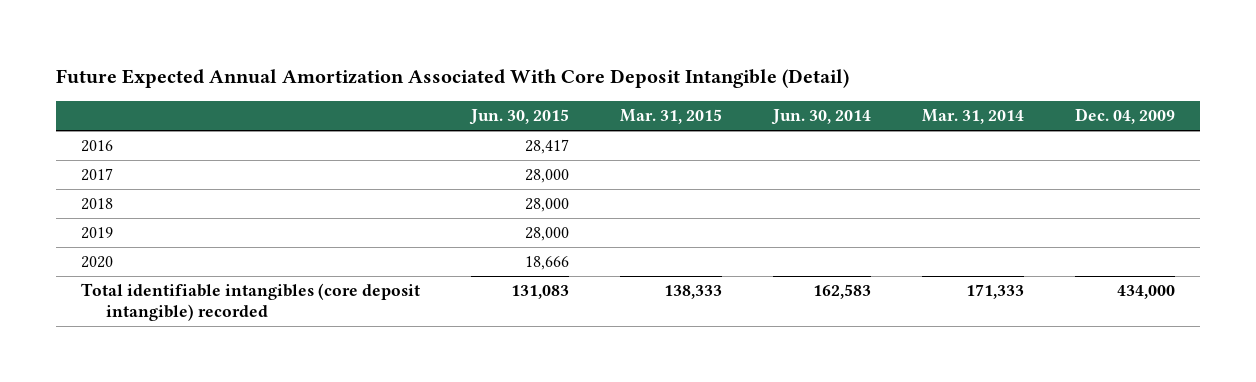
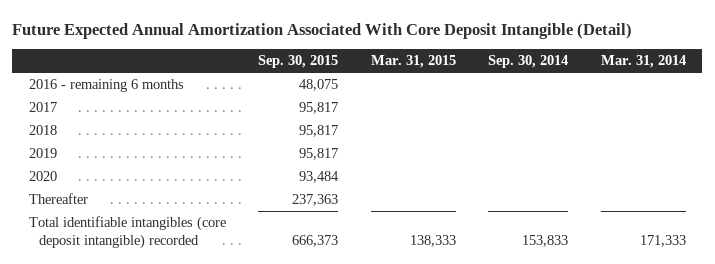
[469,109,570,126] Jun. 30, 2015 -> none
[771,109,872,126] Jun. 30, 2014 -> none
[1074,108,1175,125] Dec. 04, 2009 -> none
none -> [258,55,339,69] Sep. 30, 2015
none -> [488,55,569,69] Sep. 30, 2014
[81,140,114,153] 2016 -> [28,79,184,93] 2016 - remaining 6 months
none -> [28,193,88,205] Thereafter

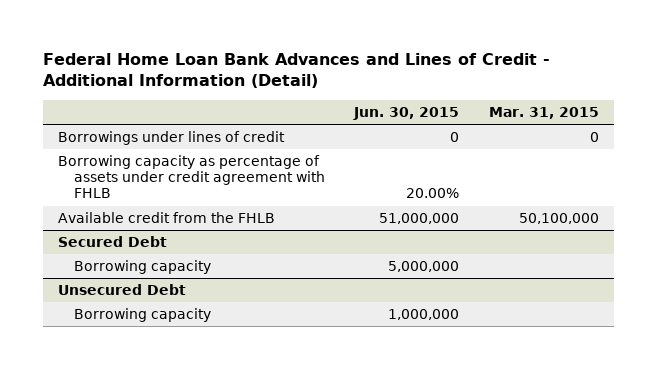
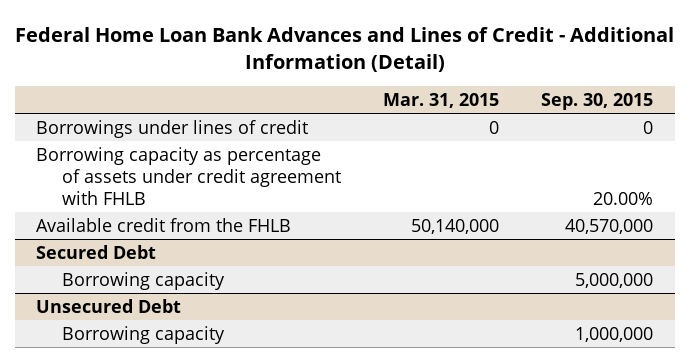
[353,106,460,120] Jun. 30, 2015 -> none
none -> [541,92,654,110] Sep. 30, 2015
[518,213,599,225] 50,100,000 -> [411,218,500,234] 50,140,000

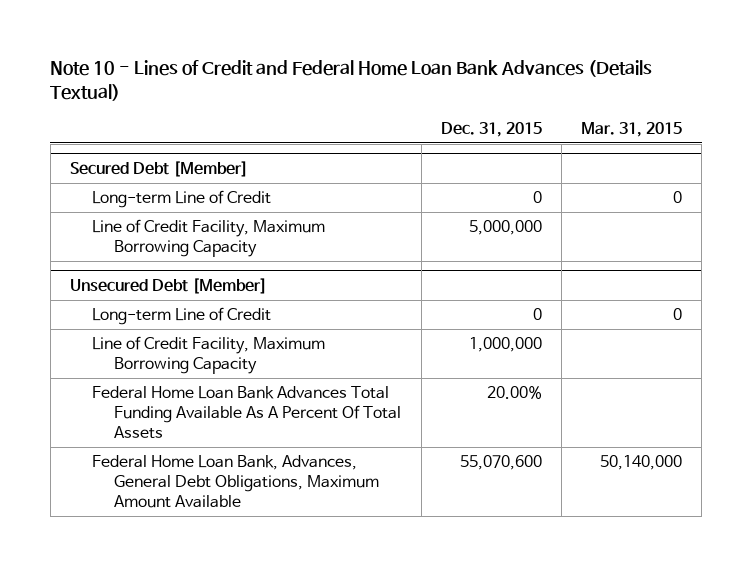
[14,26,674,72] Federal Home Loan Bank Advances and Lines of Credit - Additional Information (Detail) -> [50,60,653,102] Note 10 - Lines of Credit and Federal Home Loan Bank Advances (Details Textual)
[541,92,654,110] Sep. 30, 2015 -> none
none -> [440,121,542,137] Dec. 31, 2015
[36,119,309,138] Borrowings under lines of credit -> none
[36,146,342,205] Borrowing capacity as percentage of assets under credit agreement with FHLB -> none
[36,217,292,232] Available credit from the FHLB -> none
[36,244,157,259] Secured Debt -> [69,161,248,178] Secured Debt [Member]
none -> [92,190,272,209] Long-term Line of Credit
[62,271,226,290] Borrowing capacity -> [92,219,326,257] Line of Credit Facility, Maximum Borrowing Capacity
[36,298,182,313] Unsecured Debt -> [69,278,267,295] Unsecured Debt [Member]
none -> [92,307,272,326] Long-term Line of Credit
[62,325,226,344] Borrowing capacity -> [92,336,326,374] Line of Credit Facility, Maximum Borrowing Capacity
none -> [92,386,402,439] Federal Home Loan Bank Advances Total Funding Available As A Percent Of Total Assets
none -> [92,455,380,508] Federal Home Loan Bank, Advances, General Debt Obligations, Maximum Amount Available

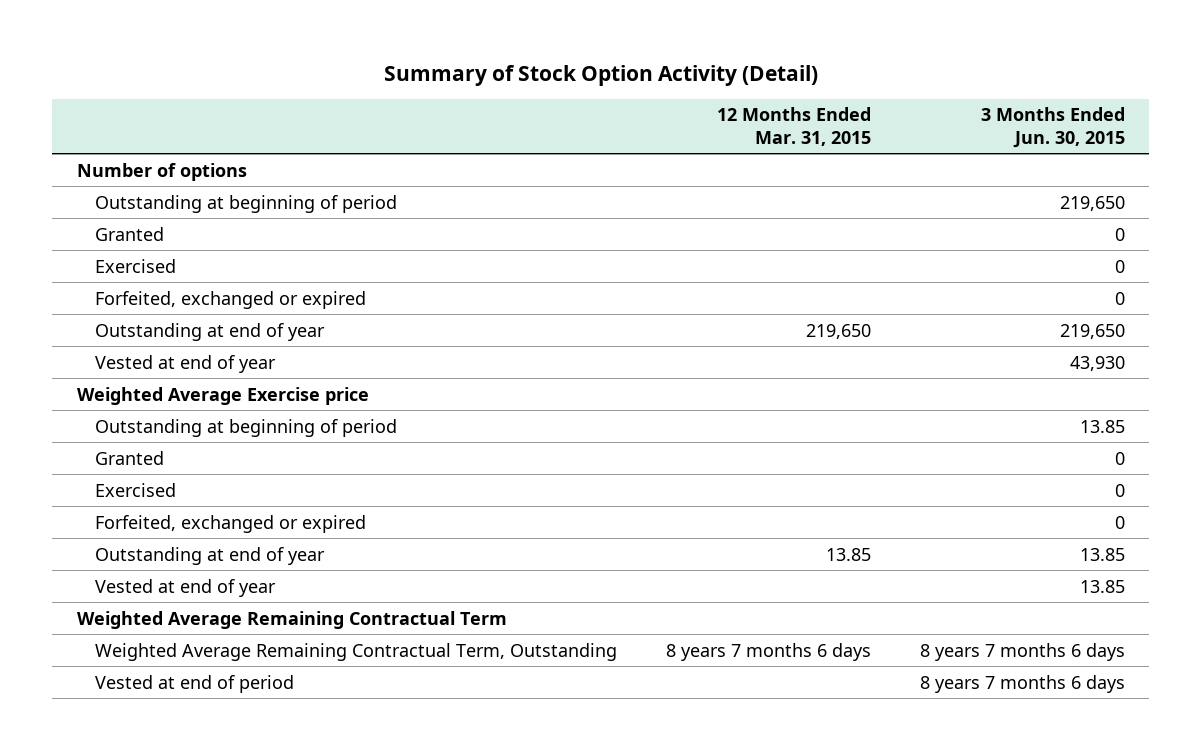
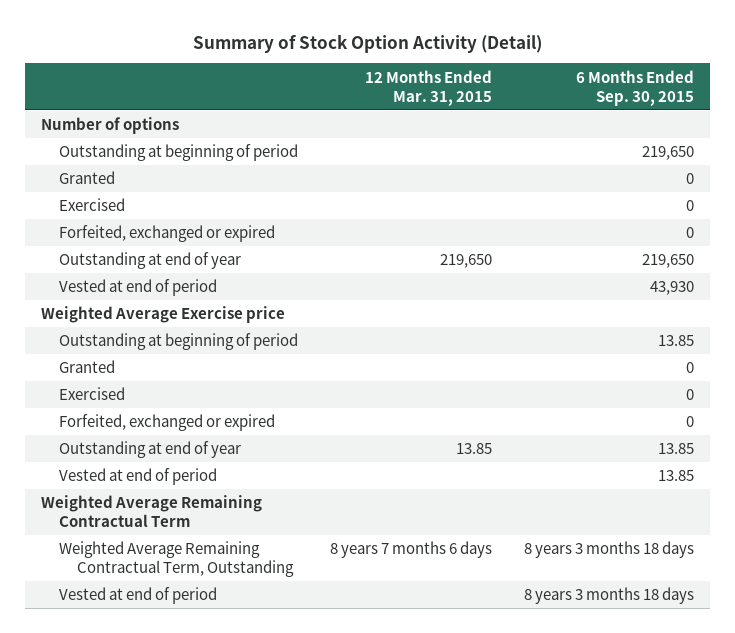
[980,107,1125,148] 3 Months Ended Jun. 30, 2015 -> none
none -> [575,69,694,106] 6 Months Ended Sep. 30, 2015
[95,354,277,373] Vested at end of year -> [59,279,218,297] Vested at end of period
[95,578,277,597] Vested at end of year -> [59,468,218,486] Vested at end of period

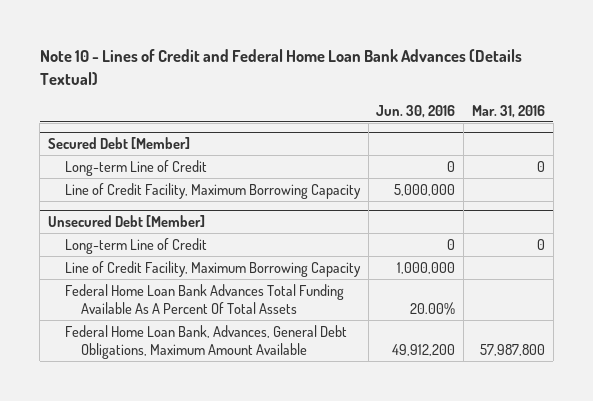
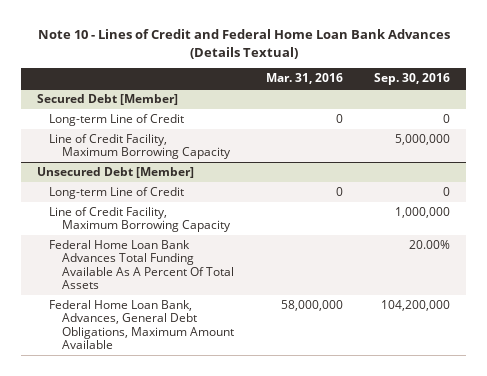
[376,104,456,118] Jun. 30, 2016 -> none
none -> [374,73,451,86] Sep. 30, 2016
[479,344,545,357] 57,987,800 -> [280,300,343,312] 58,000,000

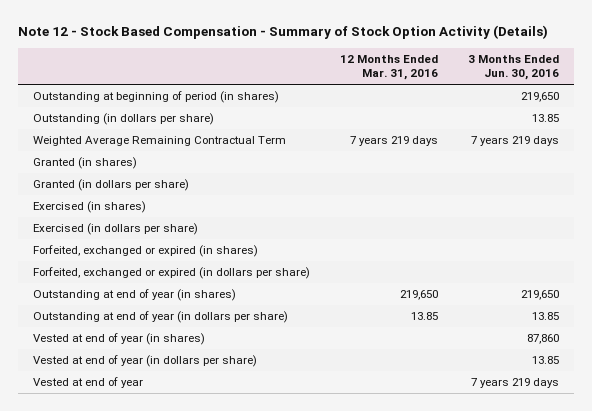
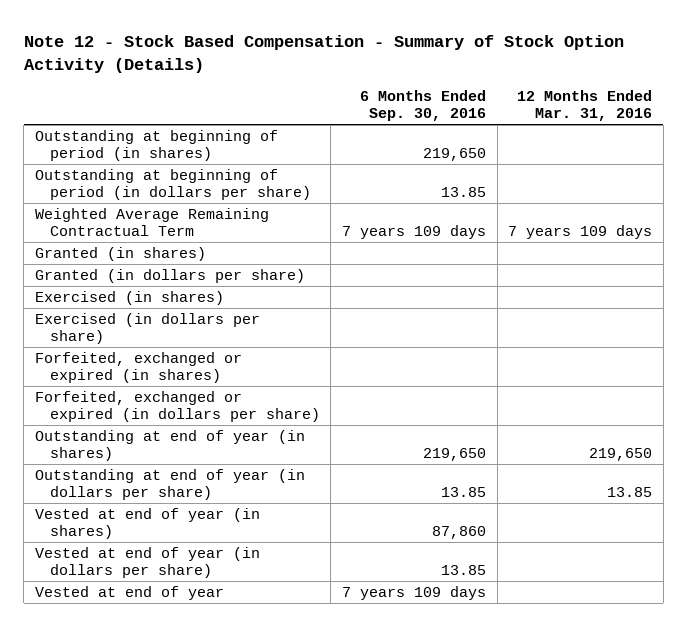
[468,55,560,81] 3 Months Ended Jun. 30, 2016 -> none
none -> [360,89,487,122] 6 Months Ended Sep. 30, 2016
[33,113,215,126] Outstanding (in dollars per share) -> [34,168,311,201] Outstanding at beginning of period (in dollars per share)
[350,136,439,147] 7 years 219 days -> [508,225,653,240] 7 years 109 days

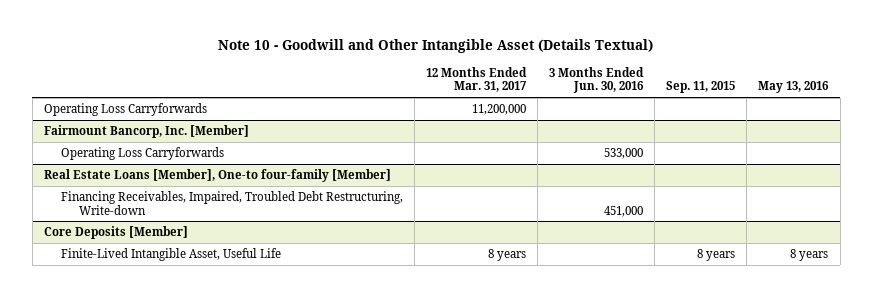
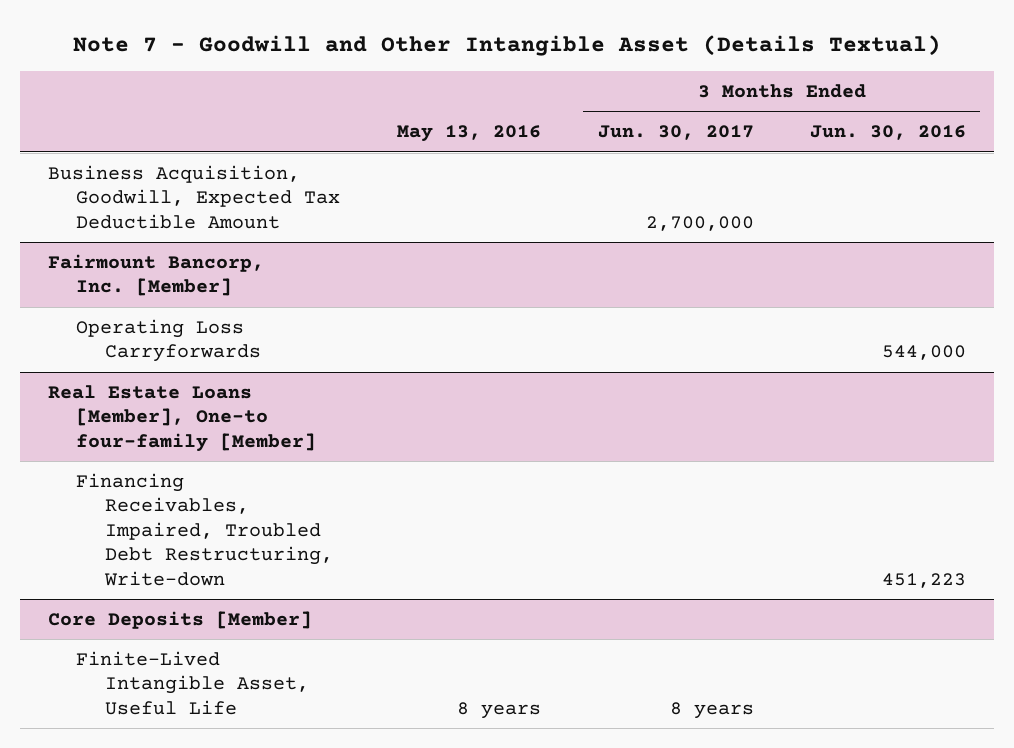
[218,39,654,54] Note 10 - Goodwill and Other Intangible Asset (Details Textual) -> [72,34,941,56] Note 7 - Goodwill and Other Intangible Asset (Details Textual)
[426,66,528,93] 12 Months Ended Mar. 31, 2017 -> none
[666,81,736,94] Sep. 11, 2015 -> none
none -> [597,125,754,141] Jun. 30, 2017
[43,103,207,117] Operating Loss Carryforwards -> none
none -> [47,165,341,229] Business Acquisition, Goodwill, Expected Tax Deductible Amount
[604,148,644,160] 533,000 -> [882,345,967,361] 544,000
[604,205,644,217] 451,000 -> [882,572,967,588] 451,223

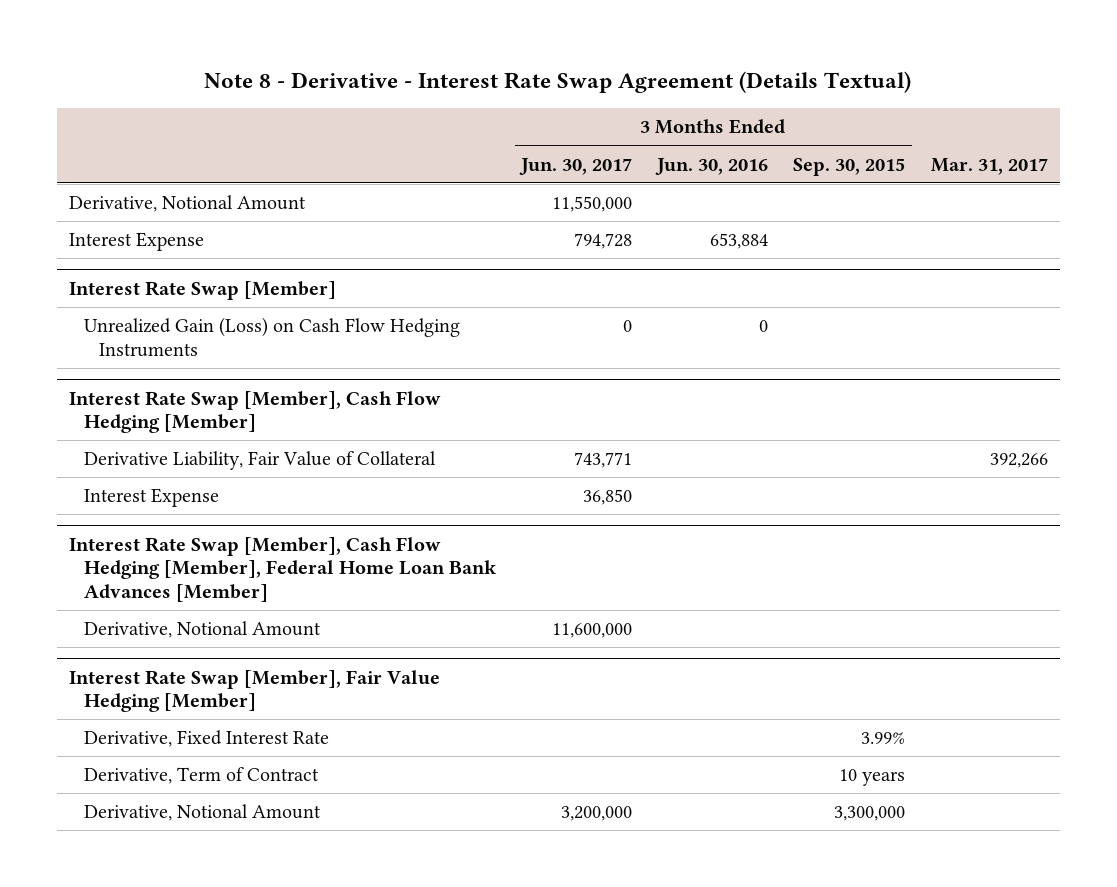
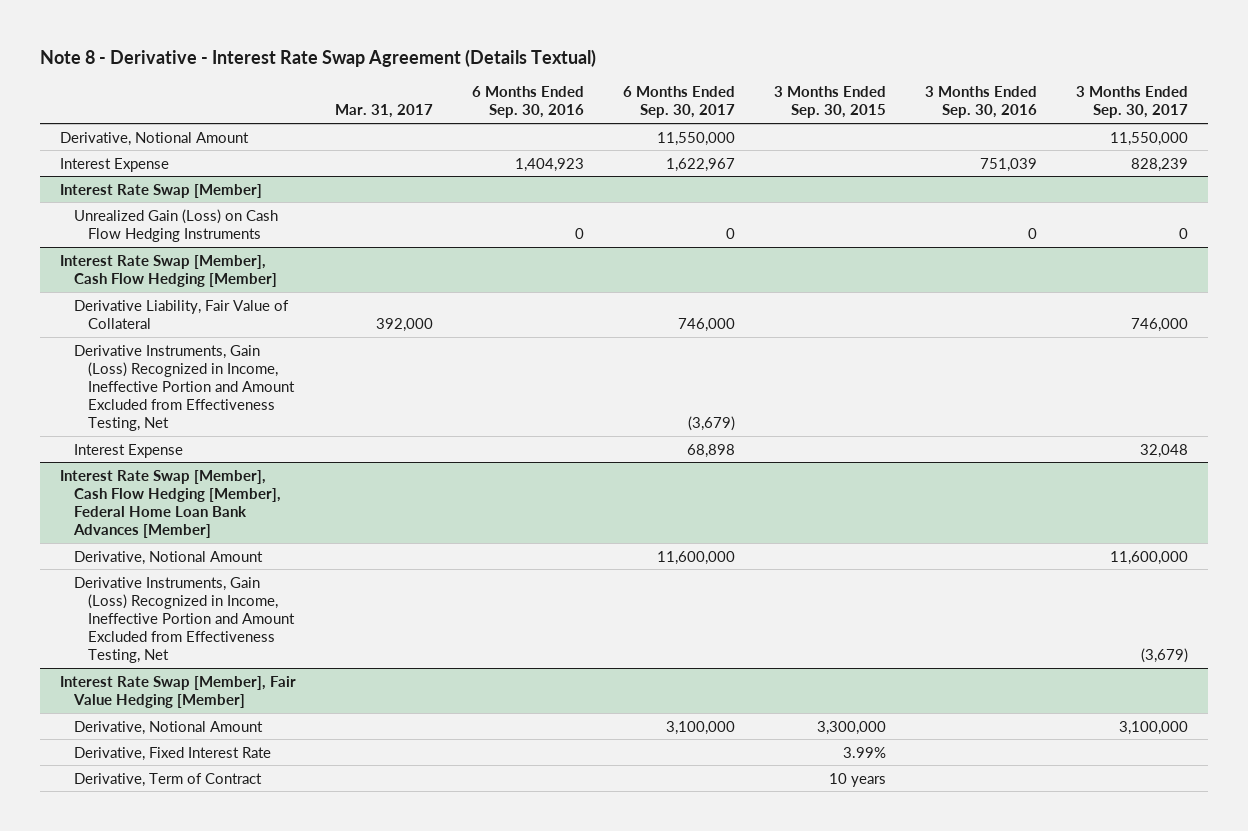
[519,157,633,175] Jun. 30, 2017 -> none
[655,157,769,175] Jun. 30, 2016 -> none
none -> [471,86,584,119] 6 Months Ended Sep. 30, 2016
none -> [622,86,735,119] 6 Months Ended Sep. 30, 2017
none -> [925,86,1038,119] 3 Months Ended Sep. 30, 2016
none -> [1076,86,1189,119] 3 Months Ended Sep. 30, 2017
[989,453,1048,469] 392,266 -> [375,317,433,332] 392,000
none -> [73,344,296,432] Derivative Instruments, Gain (Loss) Recognized in Income, Ineffective Portion and Amount Excluded from Effectiveness Testing, Net
none -> [73,576,296,664] Derivative Instruments, Gain (Loss) Recognized in Income, Ineffective Portion and Amount Excluded from Effectiveness Testing, Net
[84,804,322,822] Derivative, Notional Amount -> [73,720,263,735] Derivative, Notional Amount

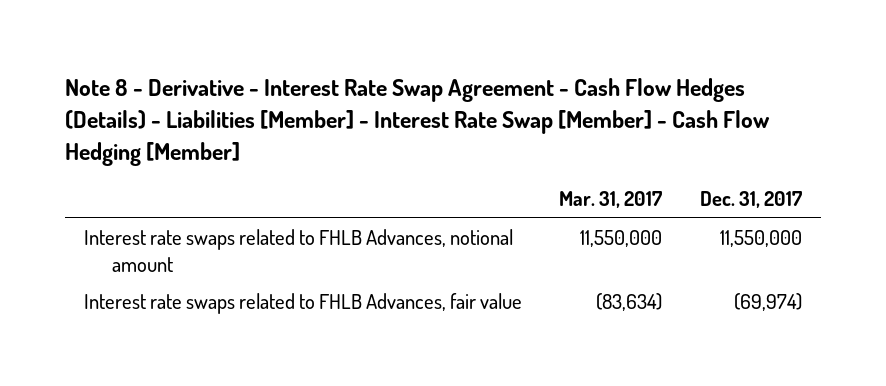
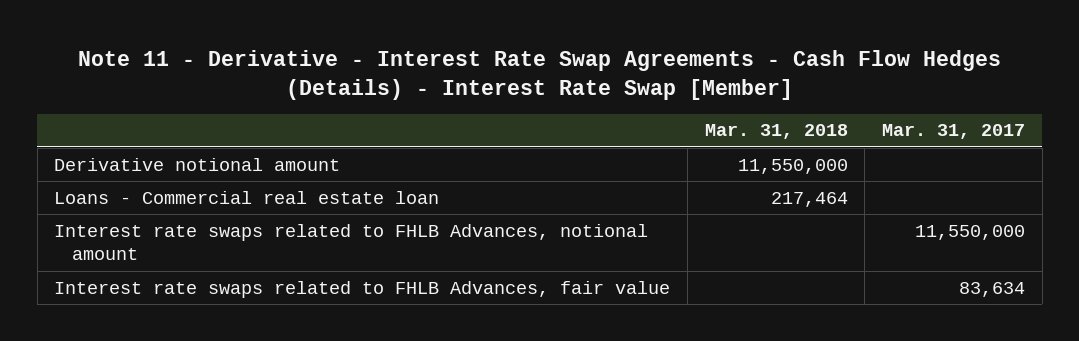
[64,78,770,166] Note 8 - Derivative - Interest Rate Swap Agreement - Cash Flow Hedges (Details) - Liabilities [Member] - Interest Rate Swap [Member] - Cash Flow Hedging [Member] -> [77,50,1001,101] Note 11 - Derivative - Interest Rate Swap Agreements - Cash Flow Hedges (Details) - Interest Rate Swap [Member]
[699,191,802,209] Dec. 31, 2017 -> none
none -> [704,124,848,140] Mar. 31, 2018
none -> [54,157,341,171] Derivative notional amount
none -> [54,190,440,204] Loans - Commercial real estate loan
[596,293,663,312] (83,634) -> [959,281,1026,297] 83,634

